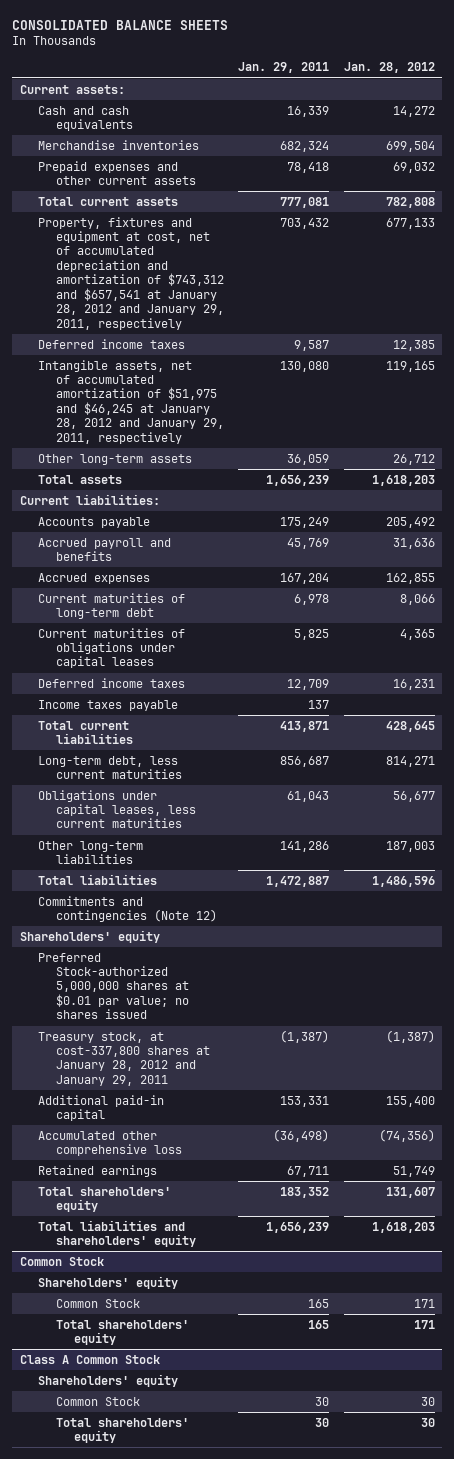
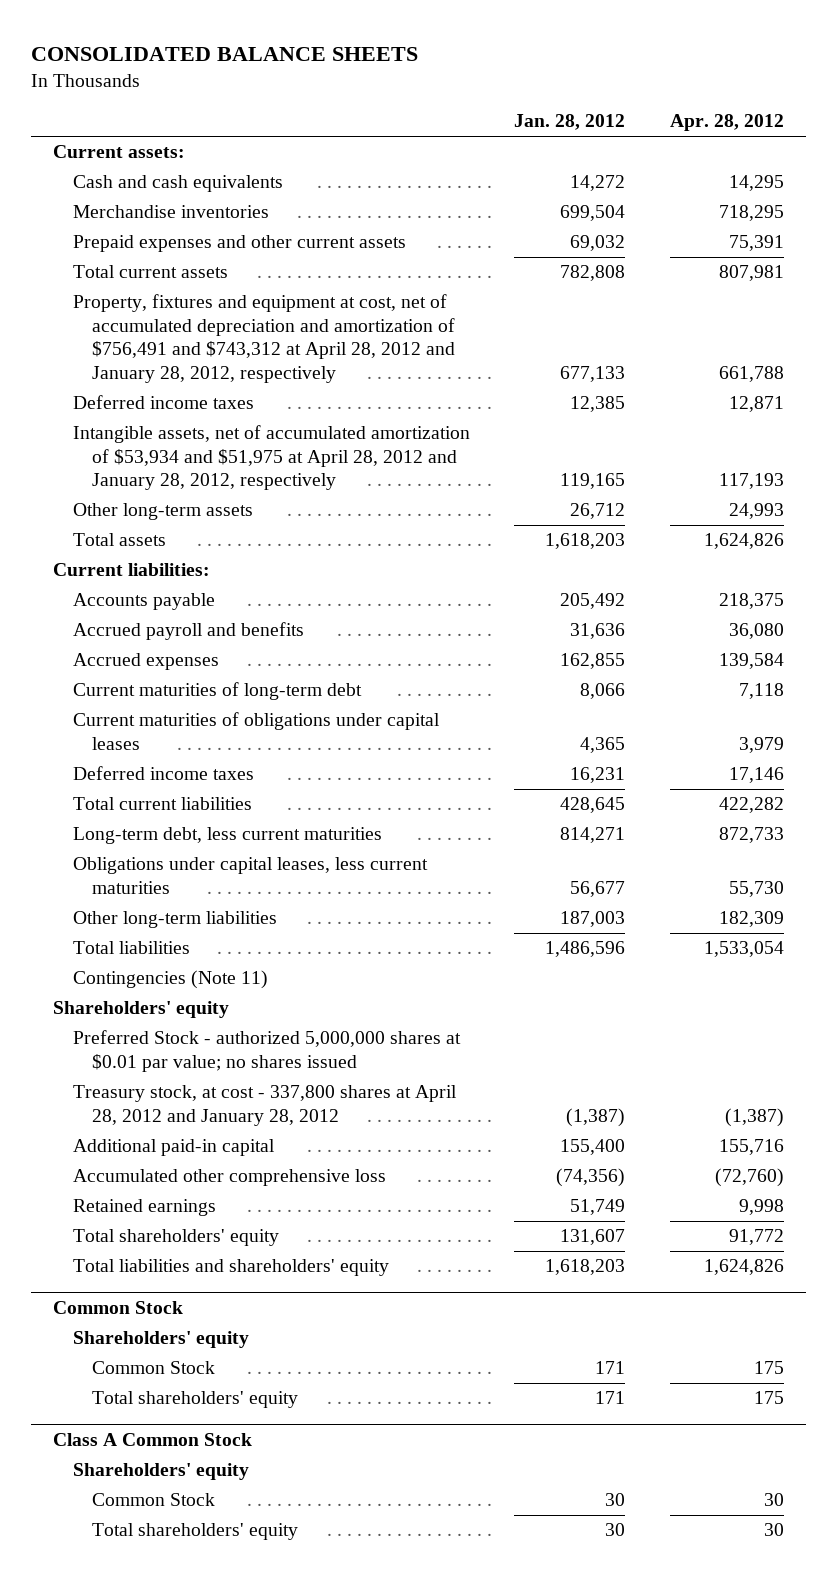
[238,62,330,74] Jan. 29, 2011 -> none
none -> [669,114,784,132] Apr. 28, 2012
[37,216,224,330] Property, fixtures and equipment at cost, net of accumulated depreciation and amortization of $743,312 and $657,541 at January 28, 2012 and January 29, 2011, respectively -> [72,294,456,383] Property, fixtures and equipment at cost, net of accumulated depreciation and amortization of $756,491 and $743,312 at April 28, 2012 and January 28, 2012, respectively
[37,359,224,444] Intangible assets, net of accumulated amortization of $51,975 and $46,245 at January 28, 2012 and January 29, 2011, respectively -> [72,425,470,491] Intangible assets, net of accumulated amortization of $53,934 and $51,975 at April 28, 2012 and January 28, 2012, respectively
[37,699,178,711] Income taxes payable -> none
[37,895,217,923] Commitments and contingencies (Note 12) -> [72,970,268,990] Contingencies (Note 11)
[37,952,189,1020] Preferred Stock-authorized 5,000,000 shares at $0.01 par value; no shares issued -> [72,1030,461,1072] Preferred Stock - authorized 5,000,000 shares at $0.01 par value; no shares issued
[37,1031,210,1086] Treasury stock, at cost-337,800 shares at January 28, 2012 and January 29, 2011 -> [72,1085,457,1126] Treasury stock, at cost - 337,800 shares at April 28, 2012 and January 28, 2012

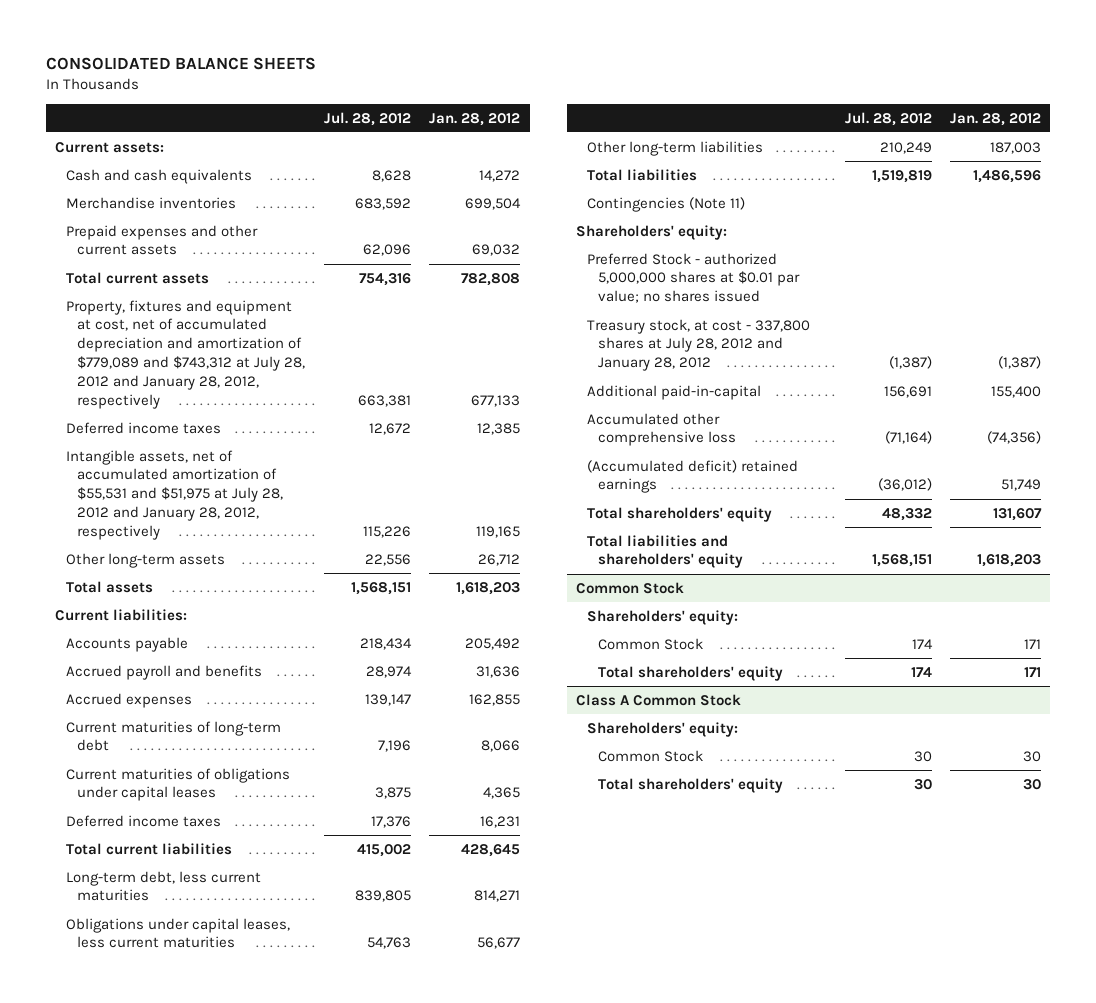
[669,114,784,132] Apr. 28, 2012 -> none
none -> [323,111,411,126] Jul. 28, 2012
[72,294,456,383] Property, fixtures and equipment at cost, net of accumulated depreciation and amortization of $756,491 and $743,312 at April 28, 2012 and January 28, 2012, respectively -> [66,299,306,409] Property, fixtures and equipment at cost, net of accumulated depreciation and amortization of $779,089 and $743,312 at July 28, 2012 and January 28, 2012, respectively
[72,425,470,491] Intangible assets, net of accumulated amortization of $53,934 and $51,975 at April 28, 2012 and January 28, 2012, respectively -> [66,449,284,541] Intangible assets, net of accumulated amortization of $55,531 and $51,975 at July 28, 2012 and January 28, 2012, respectively
[53,1001,230,1019] Shareholders' equity -> [575,224,727,240] Shareholders' equity:
[72,1085,457,1126] Treasury stock, at cost - 337,800 shares at April 28, 2012 and January 28, 2012 -> [587,318,811,372] Treasury stock, at cost - 337,800 shares at July 28, 2012 and January 28, 2012
[72,1139,275,1157] Additional paid-in capital -> [587,384,762,400] Additional paid-in-capital
[72,1199,216,1217] Retained earnings -> [587,459,799,494] (Accumulated deficit) retained earnings
[72,1331,249,1349] Shareholders' equity -> [587,609,739,625] Shareholders' equity:
[72,1463,249,1481] Shareholders' equity -> [587,721,739,737] Shareholders' equity:

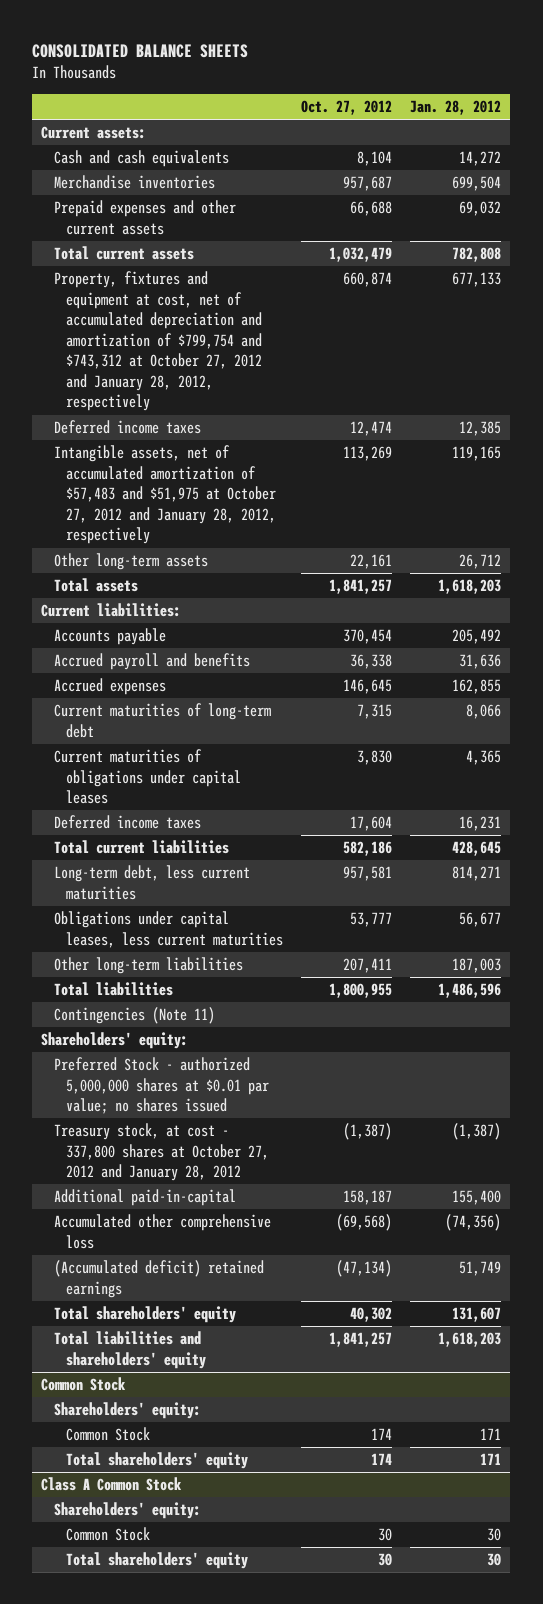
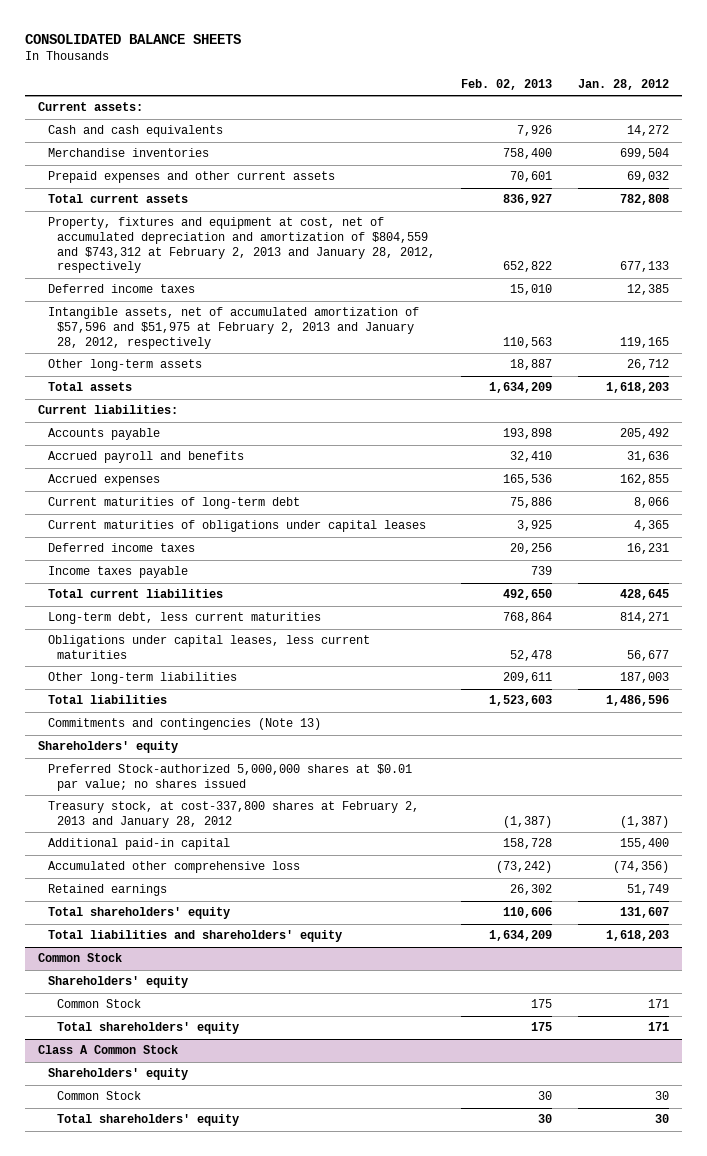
[301,100,393,116] Oct. 27, 2012 -> none
none -> [461,78,553,90] Feb. 02, 2013
[53,271,263,412] Property, fixtures and equipment at cost, net of accumulated depreciation and amortization of $799,754 and $743,312 at October 27, 2012 and January 28, 2012, respectively -> [47,217,436,274] Property, fixtures and equipment at cost, net of accumulated depreciation and amortization of $804,559 and $743,312 at February 2, 2013 and January 28, 2012, respectively
[53,445,277,545] Intangible assets, net of accumulated amortization of $57,483 and $51,975 at October 27, 2012 and January 28, 2012, respectively -> [47,307,419,349] Intangible assets, net of accumulated amortization of $57,596 and $51,975 at February 2, 2013 and January 28, 2012, respectively
none -> [47,566,188,579] Income taxes payable
[53,1007,215,1025] Contingencies (Note 11) -> [47,718,321,731] Commitments and contingencies (Note 13)
[41,1032,189,1050] Shareholders' equity: -> [37,741,178,754] Shareholders' equity
[53,1057,270,1115] Preferred Stock - authorized 5,000,000 shares at $0.01 par value; no shares issued -> [47,764,412,791] Preferred Stock-authorized 5,000,000 shares at $0.01 par value; no shares issued
[53,1123,270,1182] Treasury stock, at cost - 337,800 shares at October 27, 2012 and January 28, 2012 -> [47,801,419,828] Treasury stock, at cost-337,800 shares at February 2, 2013 and January 28, 2012
[53,1189,236,1207] Additional paid-in-capital -> [47,838,230,851] Additional paid-in capital
[53,1260,264,1298] (Accumulated deficit) retained earnings -> [47,884,167,897] Retained earnings
[53,1402,201,1420] Shareholders' equity: -> [47,976,188,989] Shareholders' equity
[53,1502,201,1520] Shareholders' equity: -> [47,1068,188,1081] Shareholders' equity

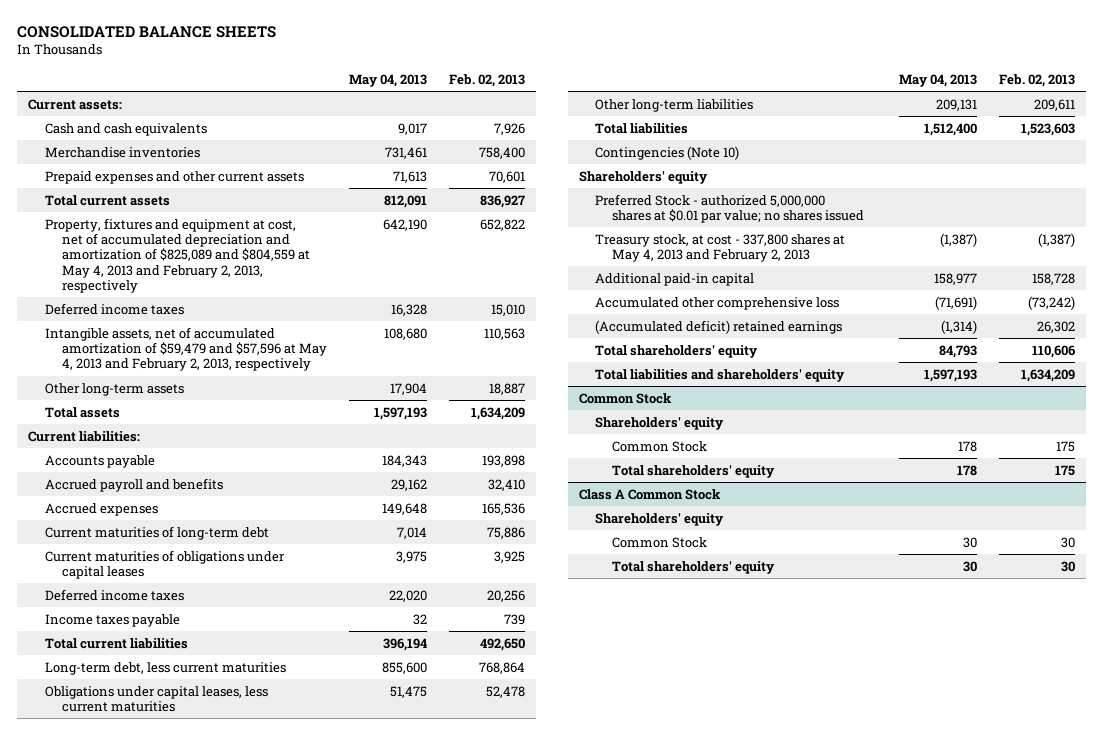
[578,78,670,90] Jan. 28, 2012 -> none
none -> [348,73,427,87] May 04, 2013
[47,217,436,274] Property, fixtures and equipment at cost, net of accumulated depreciation and amortization of $804,559 and $743,312 at February 2, 2013 and January 28, 2012, respectively -> [44,217,310,294] Property, fixtures and equipment at cost, net of accumulated depreciation and amortization of $825,089 and $804,559 at May 4, 2013 and February 2, 2013, respectively
[47,307,419,349] Intangible assets, net of accumulated amortization of $57,596 and $51,975 at February 2, 2013 and January 28, 2012, respectively -> [44,326,327,372] Intangible assets, net of accumulated amortization of $59,479 and $57,596 at May 4, 2013 and February 2, 2013, respectively
[47,718,321,731] Commitments and contingencies (Note 13) -> [595,145,740,160] Contingencies (Note 10)
[47,764,412,791] Preferred Stock-authorized 5,000,000 shares at $0.01 par value; no shares issued -> [595,193,864,223] Preferred Stock - authorized 5,000,000 shares at $0.01 par value; no shares issued
[47,801,419,828] Treasury stock, at cost-337,800 shares at February 2, 2013 and January 28, 2012 -> [595,233,846,262] Treasury stock, at cost - 337,800 shares at May 4, 2013 and February 2, 2013
[47,884,167,897] Retained earnings -> [595,319,843,334] (Accumulated deficit) retained earnings

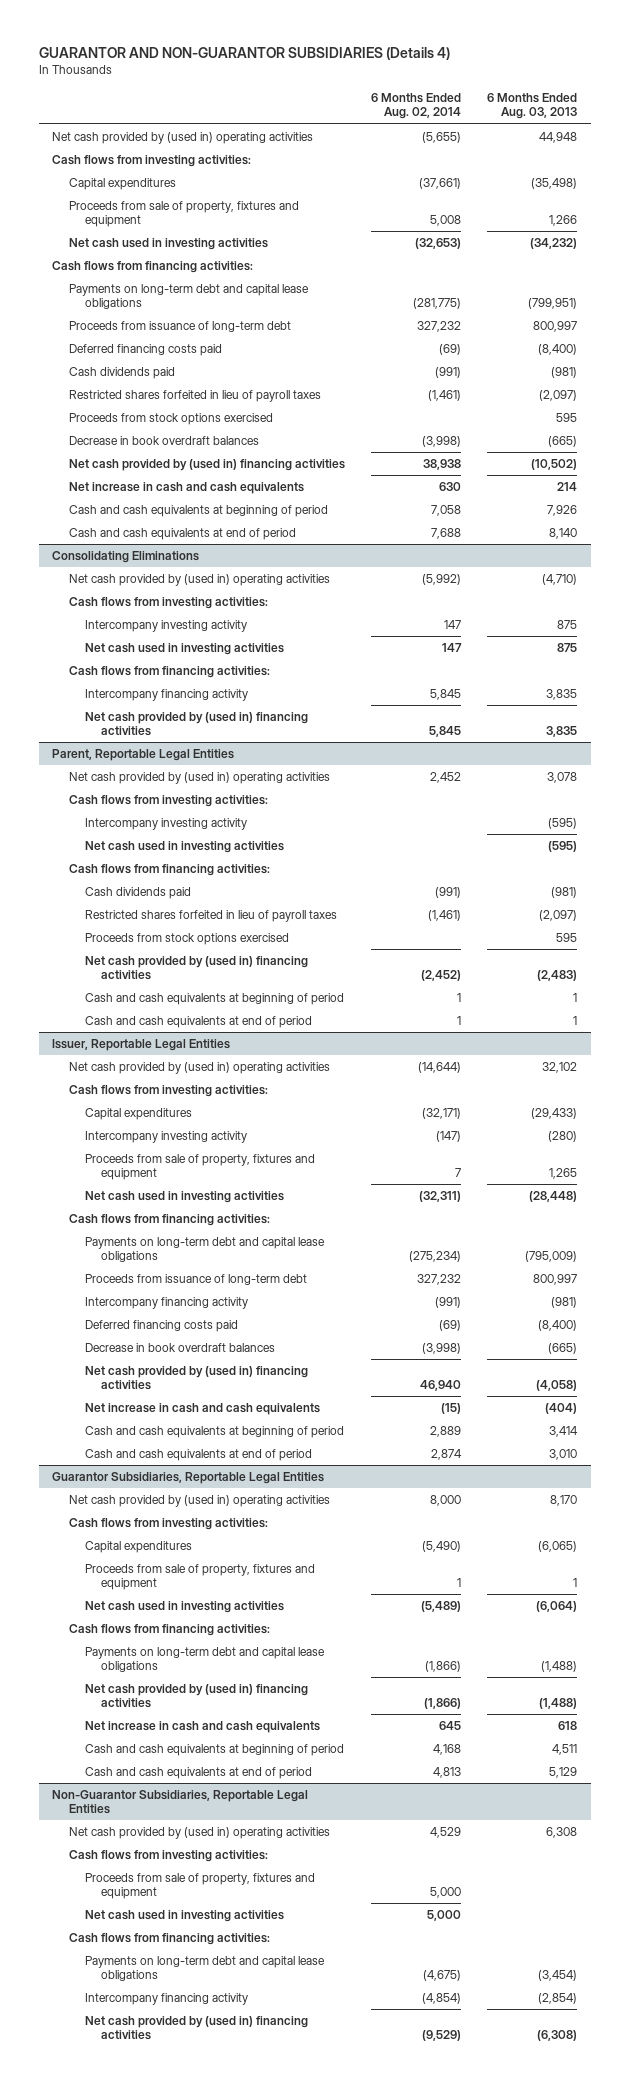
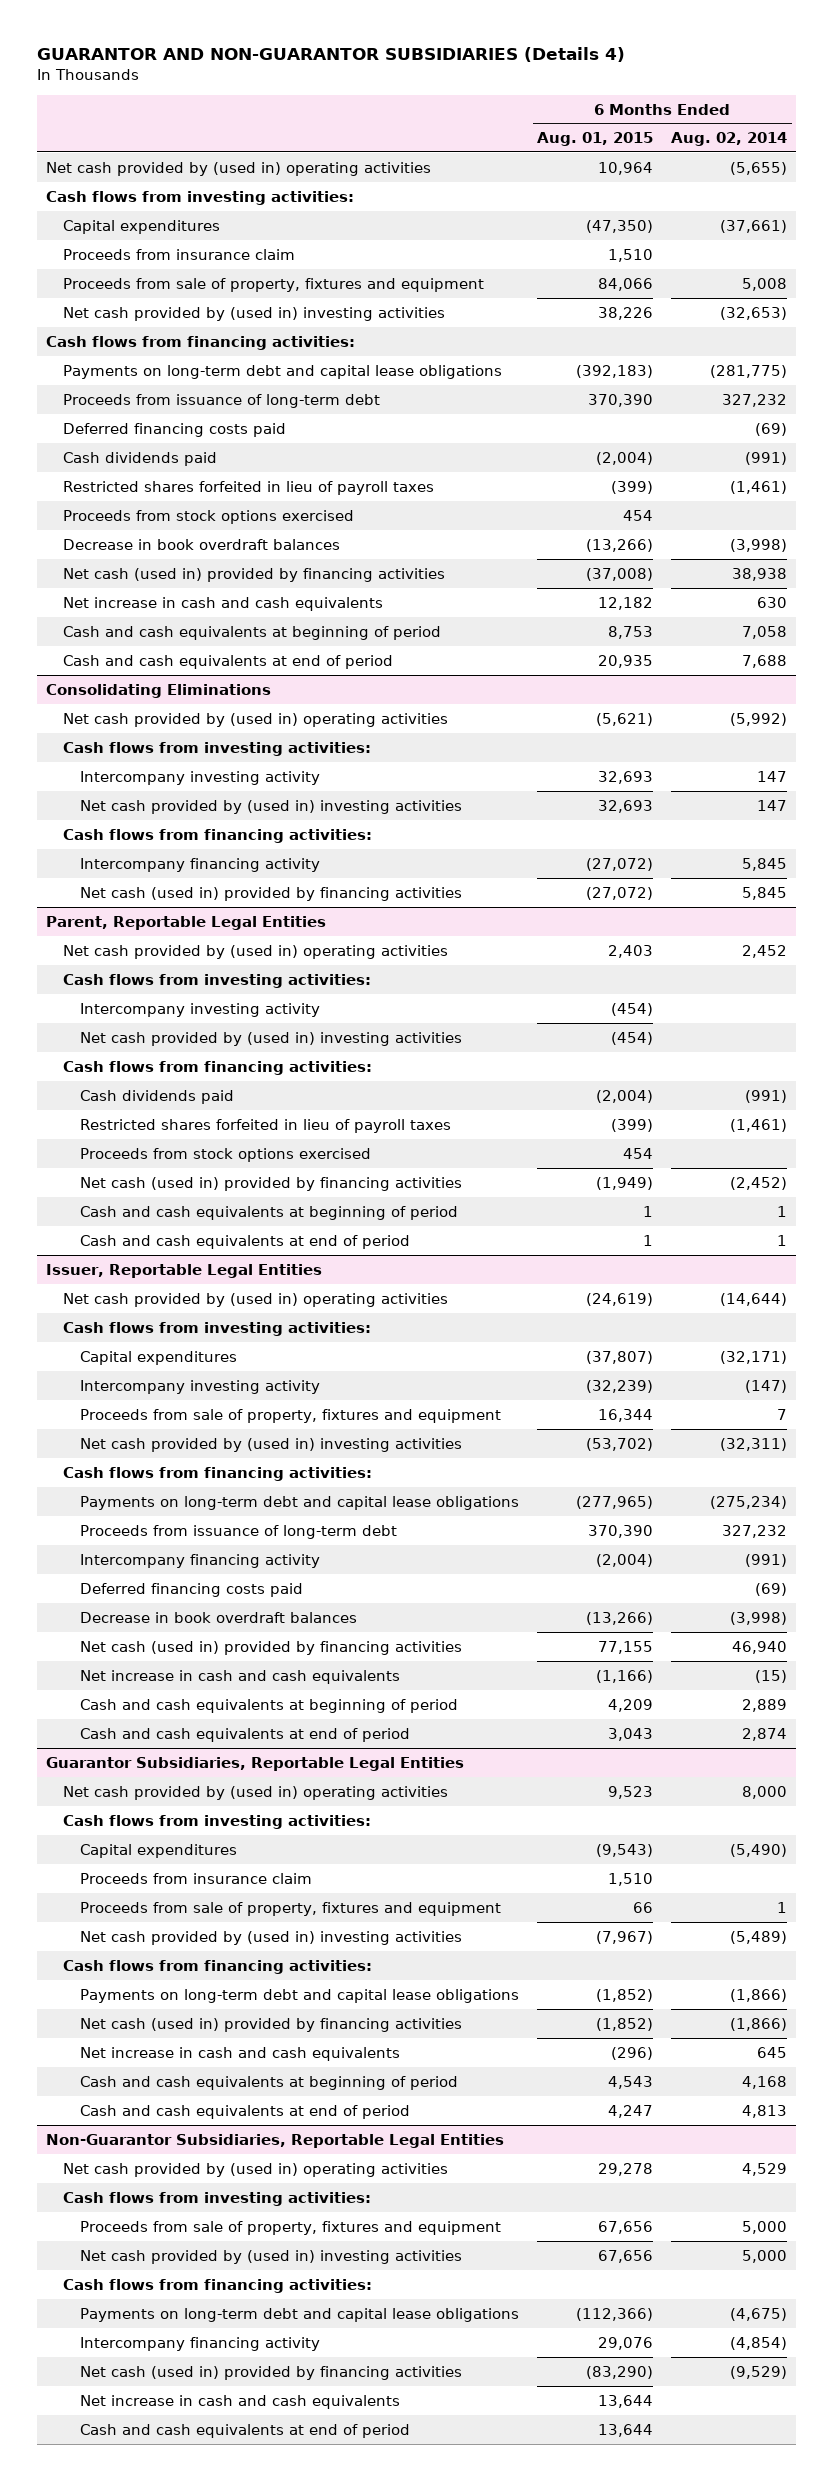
[487,93,578,120] 6 Months Ended Aug. 03, 2013 -> none
none -> [537,132,654,147] Aug. 01, 2015
none -> [63,248,296,260] Proceeds from insurance claim
[68,238,268,251] Net cash used in investing activities -> [63,306,446,321] Net cash provided by (used in) investing activities
[68,459,345,472] Net cash provided by (used in) financing activities -> [63,567,446,582] Net cash (used in) provided by financing activities
[84,643,284,656] Net cash used in investing activities -> [79,799,462,814] Net cash provided by (used in) investing activities
[84,712,308,737] Net cash provided by (used in) financing activities -> [79,886,462,901] Net cash (used in) provided by financing activities
[84,841,284,854] Net cash used in investing activities -> [79,1031,462,1046] Net cash provided by (used in) investing activities
[84,956,308,981] Net cash provided by (used in) financing activities -> [79,1176,462,1191] Net cash (used in) provided by financing activities
[84,1191,284,1204] Net cash used in investing activities -> [79,1437,462,1452] Net cash provided by (used in) investing activities
[84,1366,308,1391] Net cash provided by (used in) financing activities -> [79,1640,462,1655] Net cash (used in) provided by financing activities
none -> [79,1872,312,1884] Proceeds from insurance claim
[84,1601,284,1614] Net cash used in investing activities -> [79,1930,462,1945] Net cash provided by (used in) investing activities
[84,1684,308,1709] Net cash provided by (used in) financing activities -> [79,2017,462,2032] Net cash (used in) provided by financing activities
[84,1910,284,1923] Net cash used in investing activities -> [79,2249,462,2264] Net cash provided by (used in) investing activities
[84,2016,308,2041] Net cash provided by (used in) financing activities -> [79,2365,462,2380] Net cash (used in) provided by financing activities
none -> [79,2394,400,2409] Net increase in cash and cash equivalents
none -> [79,2423,410,2438] Cash and cash equivalents at end of period

